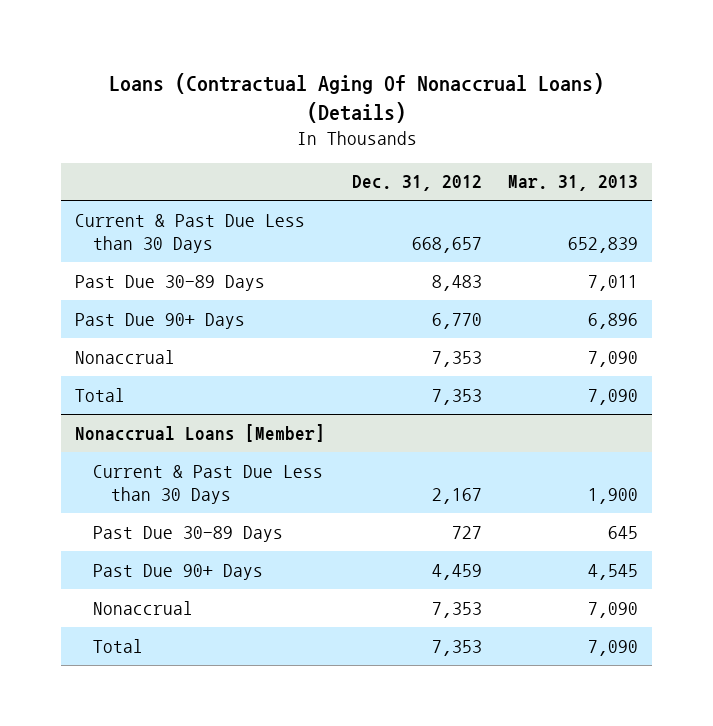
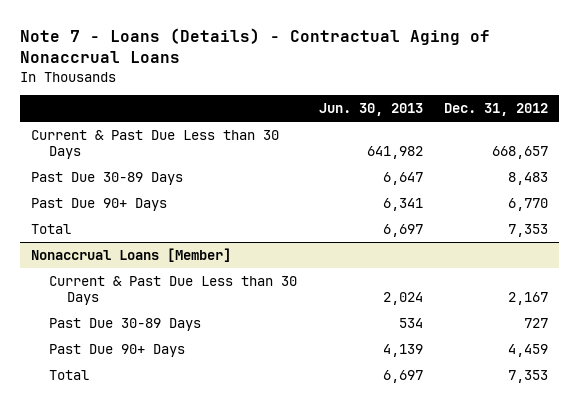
[108,73,604,124] Loans (Contractual Aging Of Nonaccrual Loans) (Details) -> [20,27,491,64] Note 7 - Loans (Details) - Contractual Aging of Nonaccrual Loans
[508,175,639,192] Mar. 31, 2013 -> none
none -> [318,103,423,117] Jun. 30, 2013
[74,349,175,364] Nonaccrual -> none
[92,600,193,615] Nonaccrual -> none

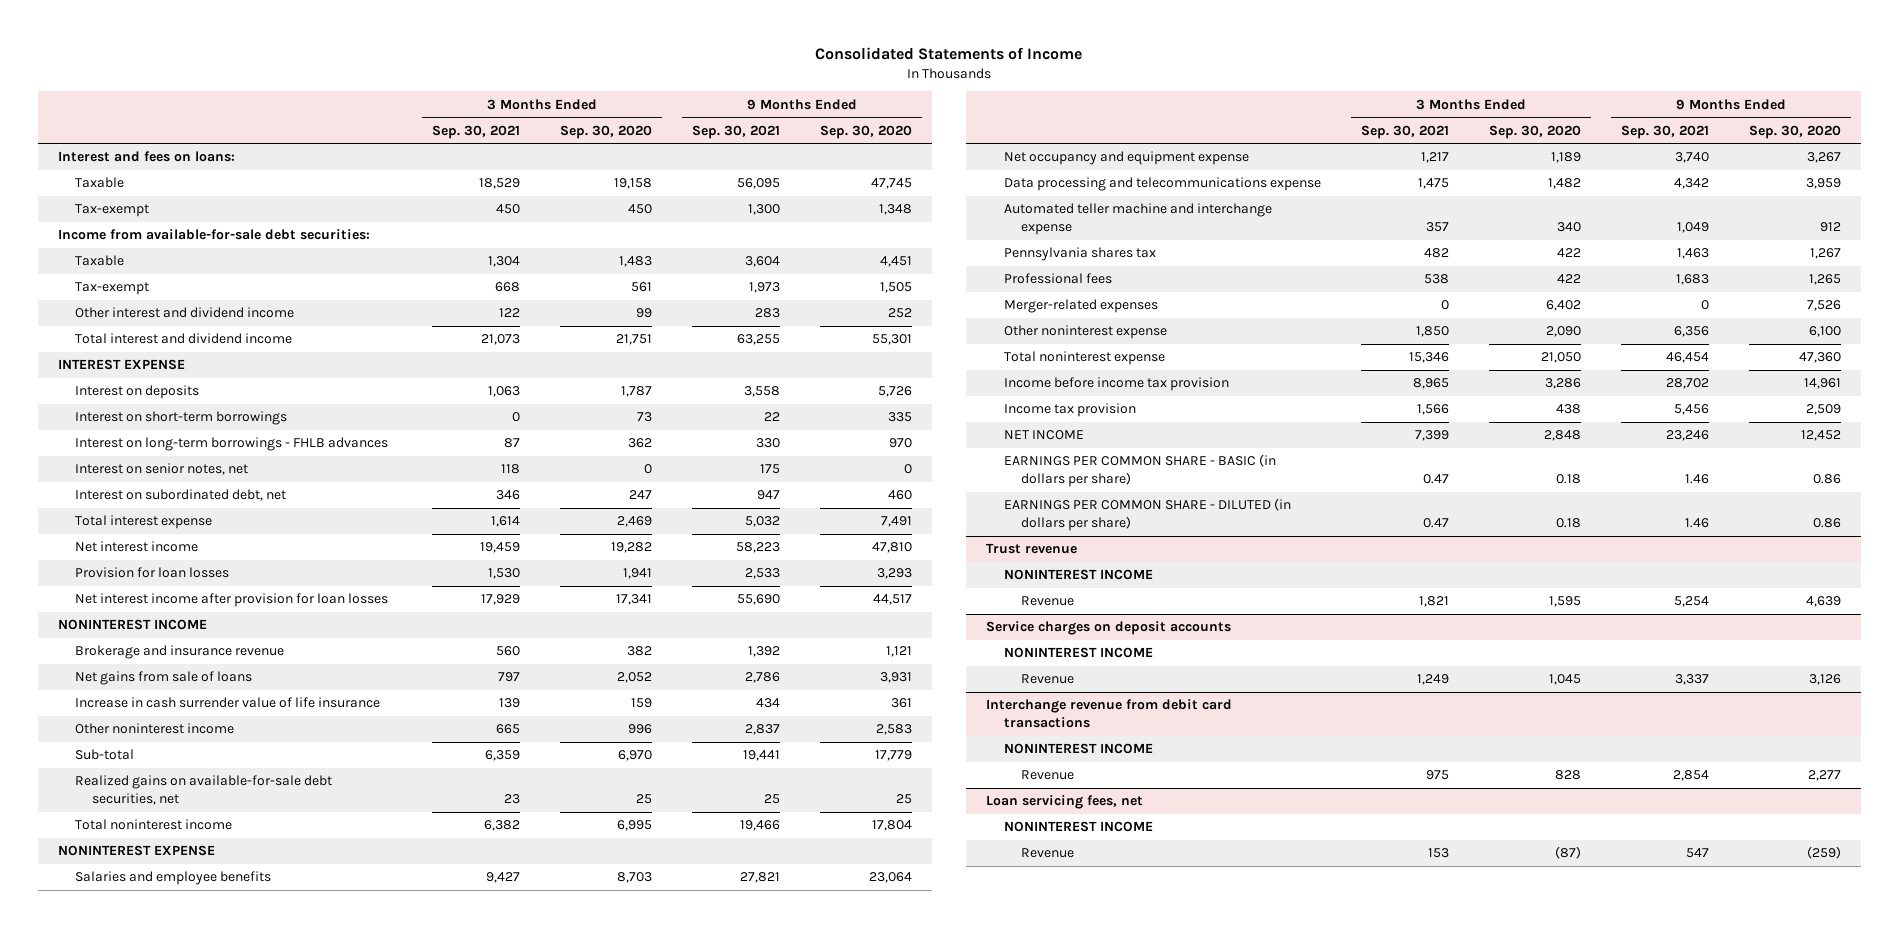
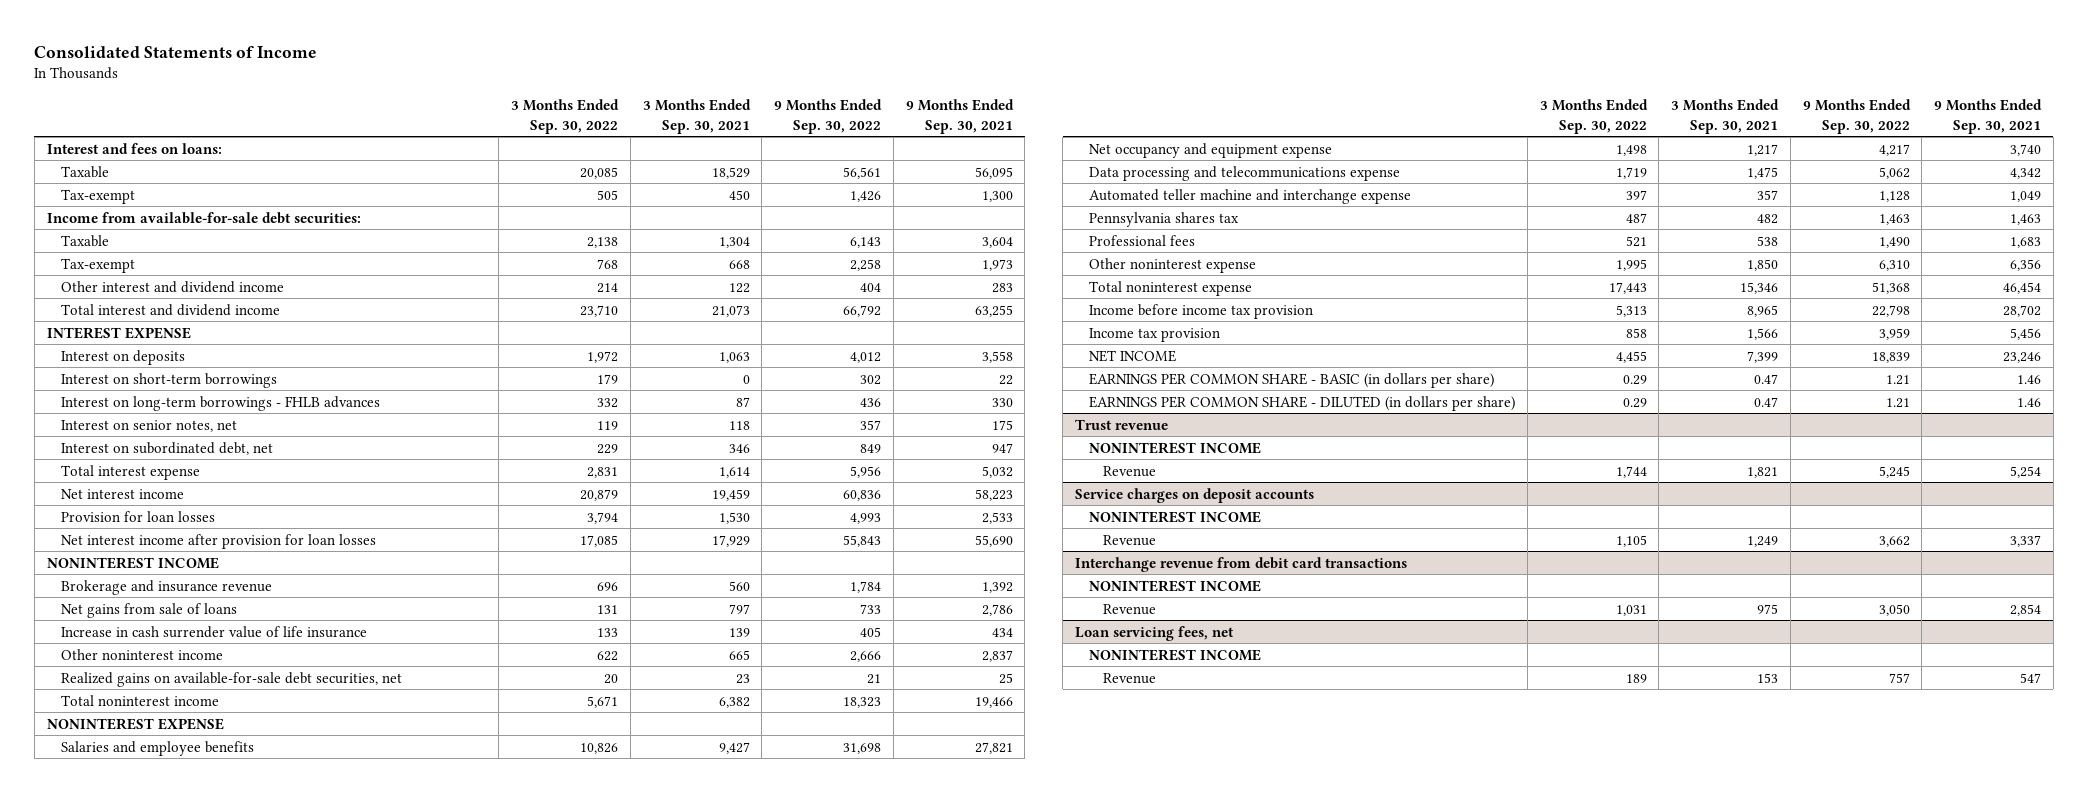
[559,124,652,139] Sep. 30, 2020 -> none
[819,124,912,139] Sep. 30, 2020 -> none
none -> [511,99,620,134] 3 Months Ended Sep. 30, 2022
none -> [774,99,883,134] 9 Months Ended Sep. 30, 2022
[74,749,134,761] Sub-total -> none
[1003,299,1158,314] Merger-related expenses -> none

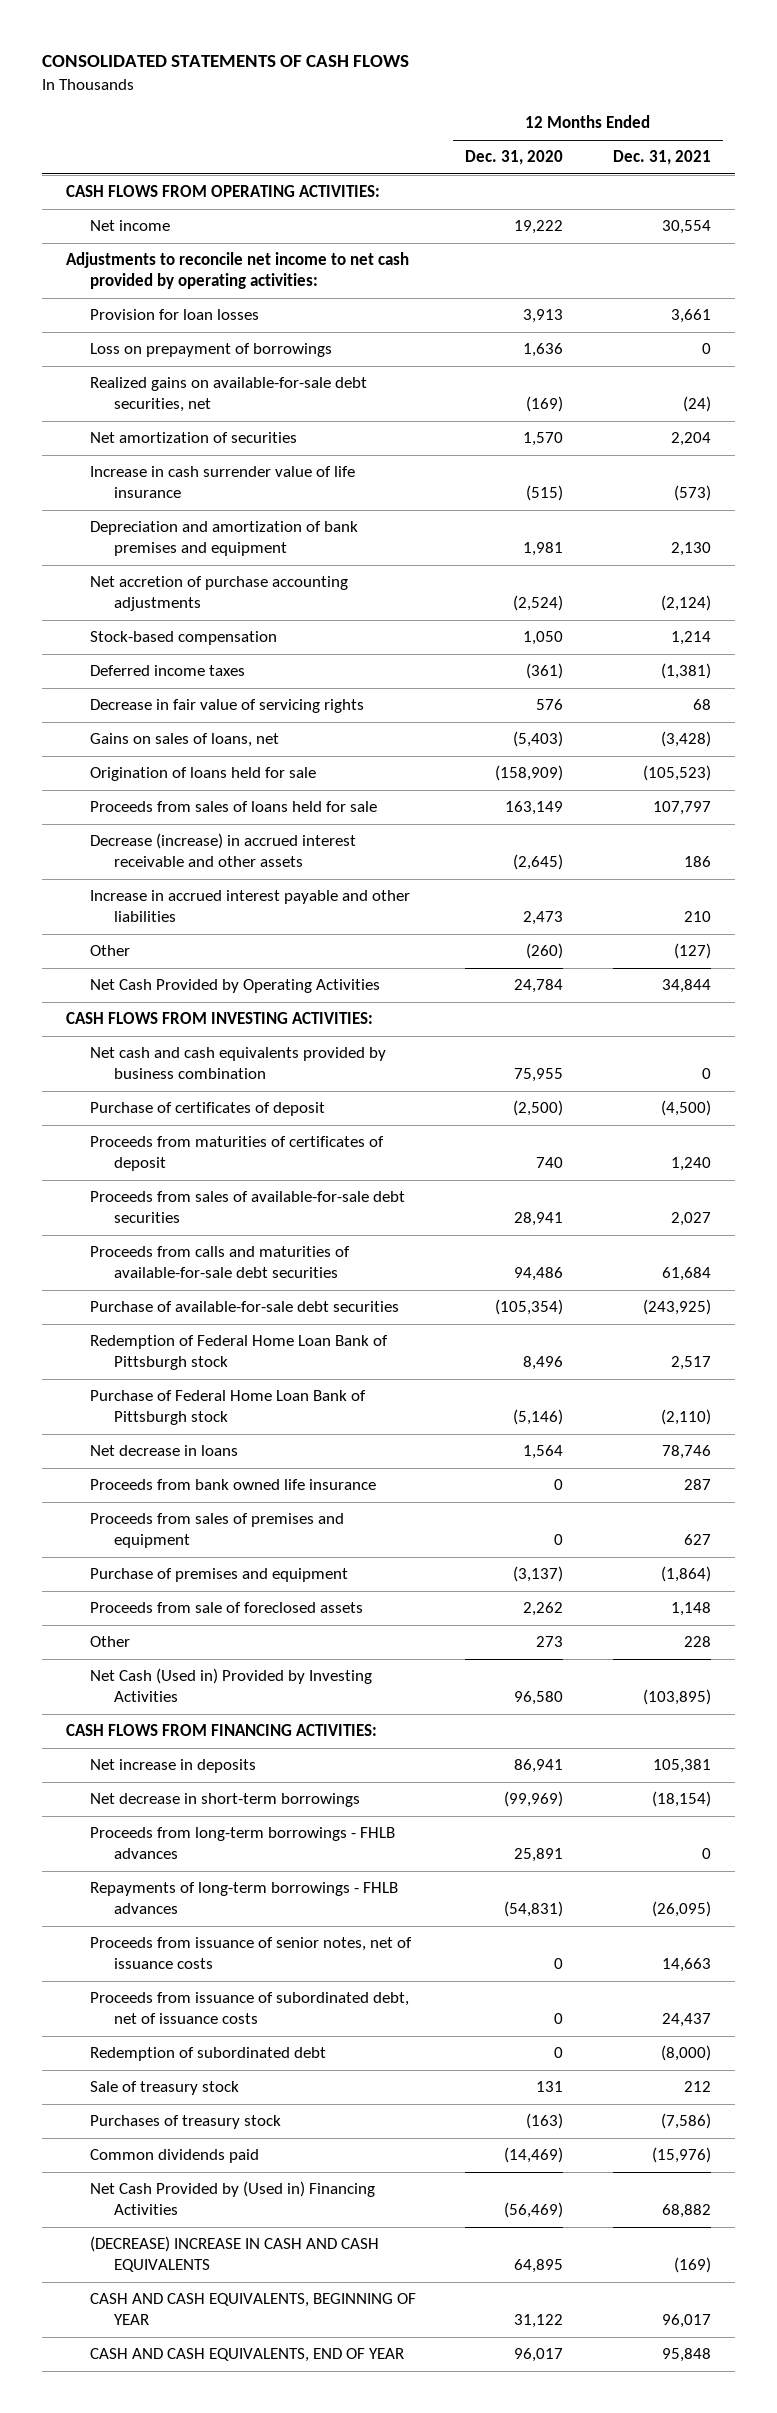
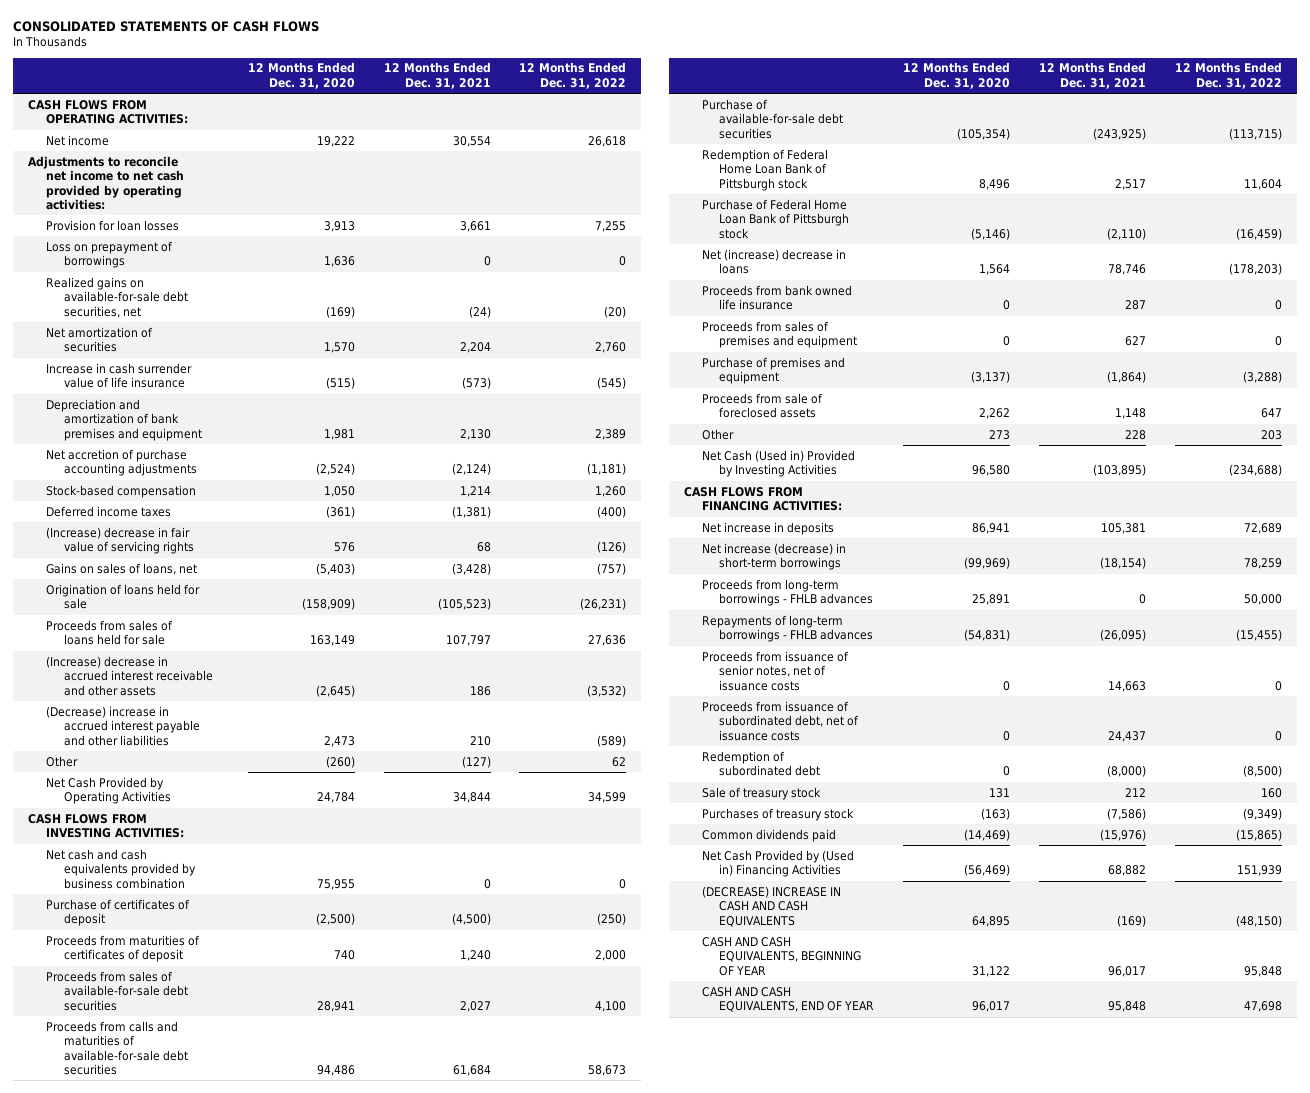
none -> [519,62,627,89] 12 Months Ended Dec. 31, 2022
[90,699,365,714] Decrease in fair value of servicing rights -> [45,526,194,555] (Increase) decrease in fair value of servicing rights
[90,833,357,868] Decrease (increase) in accrued interest receivable and other assets -> [45,655,213,696] (Increase) decrease in accrued interest receivable and other assets
[90,890,411,923] Increase in accrued interest payable and other liabilities -> [45,705,200,746] (Decrease) increase in accrued interest payable and other liabilities
[90,1445,239,1457] Net decrease in loans -> [701,248,846,275] Net (increase) decrease in loans
[90,1793,361,1808] Net decrease in short-term borrowings -> [701,542,846,571] Net increase (decrease) in short-term borrowings

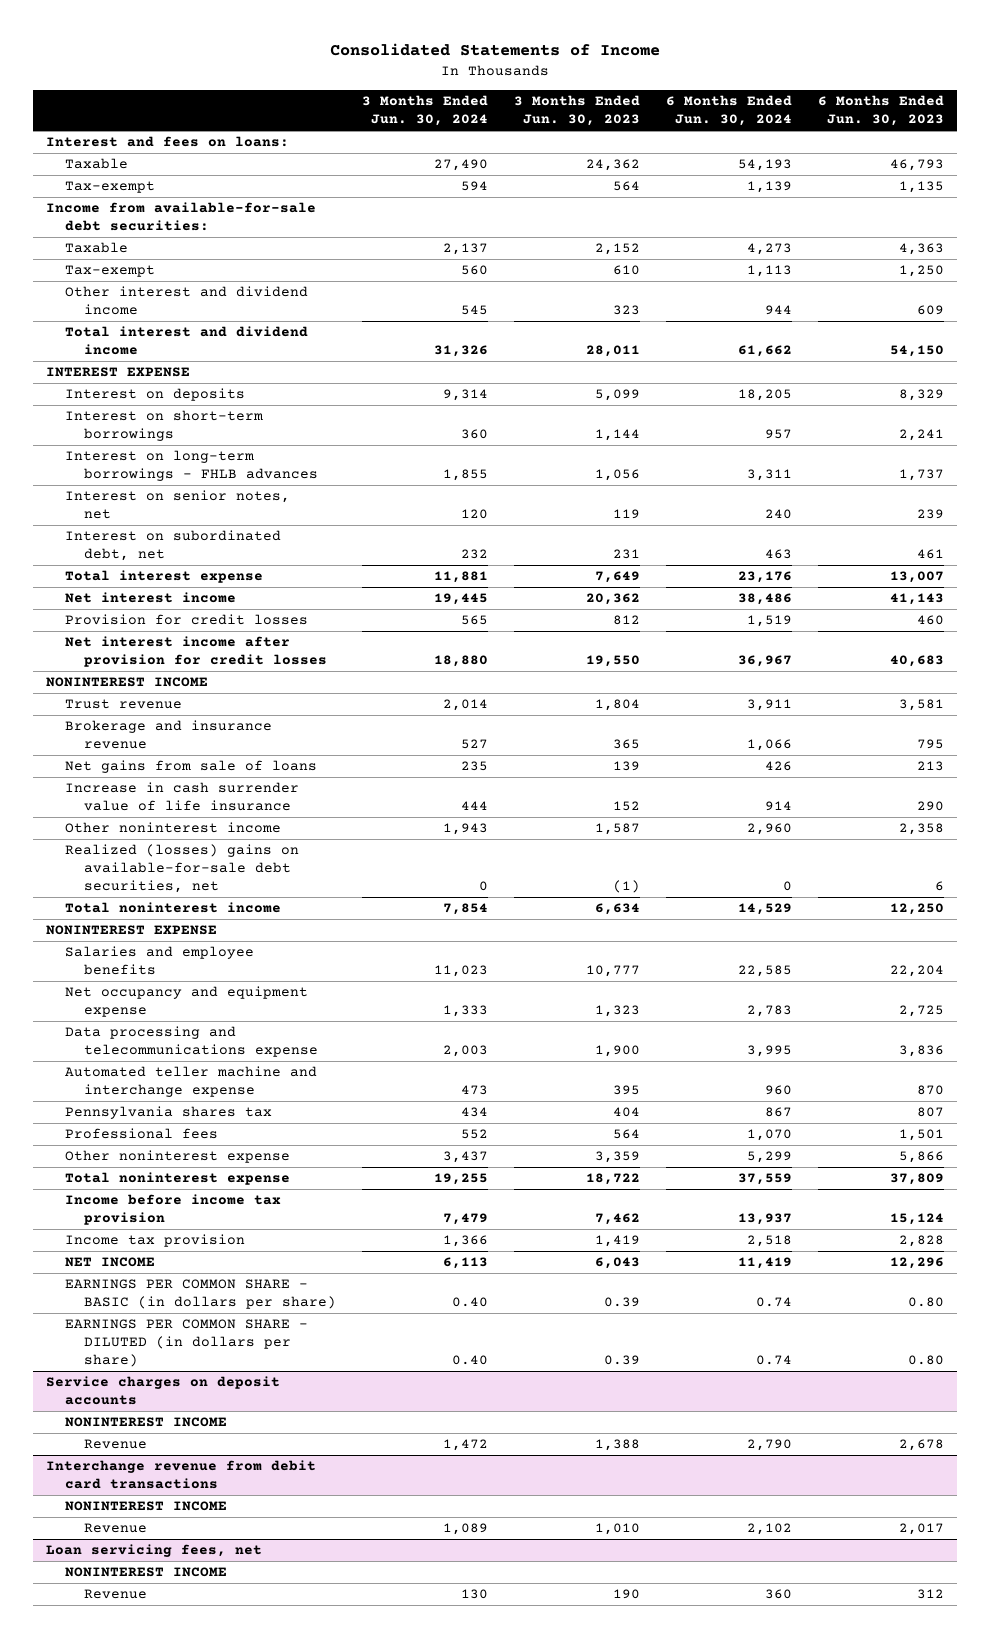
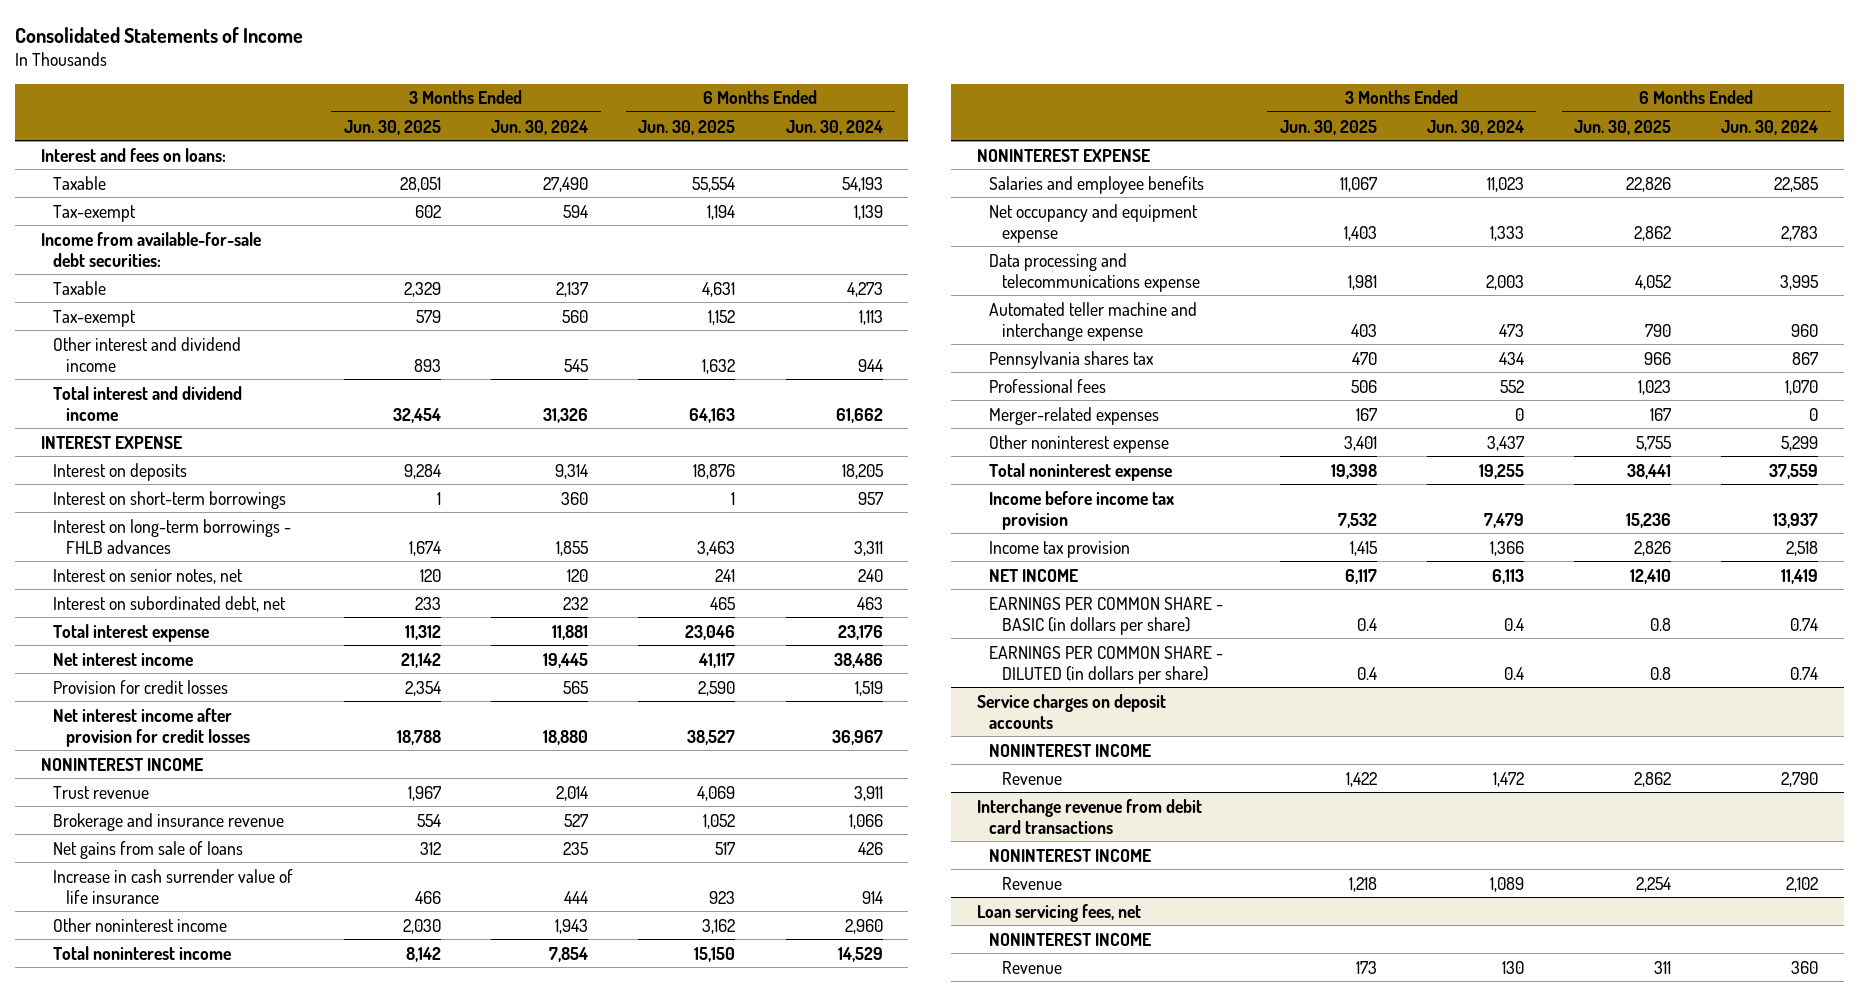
[513,95,640,127] 3 Months Ended Jun. 30, 2023 -> none
[817,95,944,127] 6 Months Ended Jun. 30, 2023 -> none
none -> [343,119,441,135] Jun. 30, 2025
none -> [638,119,736,135] Jun. 30, 2025
[64,844,299,894] Realized (losses) gains on available-for-sale debt securities, net -> none
none -> [989,406,1160,425] Merger-related expenses
[451,1297,488,1308] 0.40 -> [1503,617,1524,631] 0.4
[451,1355,488,1366] 0.40 -> [1503,666,1524,680] 0.4

